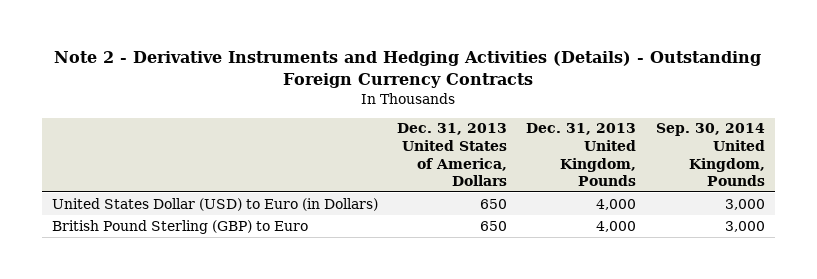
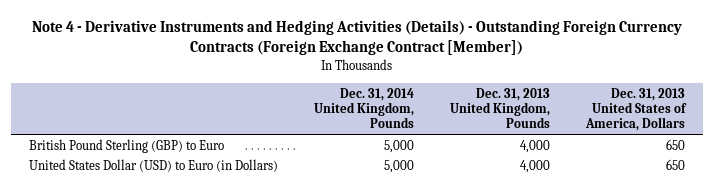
[54,51,762,88] Note 2 - Derivative Instruments and Hedging Activities (Details) - Outstanding Foreign Currency Contracts -> [32,19,683,56] Note 4 - Derivative Instruments and Hedging Activities (Details) - Outstanding Foreign Currency Contracts (Foreign Exchange Contract [Member])
[655,123,765,187] Sep. 30, 2014 United Kingdom, Pounds -> none
none -> [314,87,415,129] Dec. 31, 2014 United Kingdom, Pounds
[51,197,378,211] United States Dollar (USD) to Euro (in Dollars) -> [29,158,279,172] United States Dollar (USD) to Euro (in Dollars)

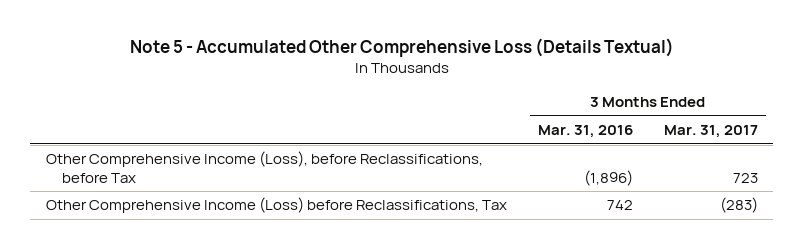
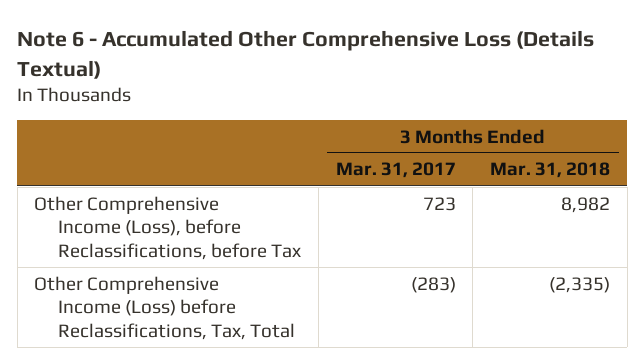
[129,38,674,58] Note 5 - Accumulated Other Comprehensive Loss (Details Textual) -> [17,30,595,79] Note 6 - Accumulated Other Comprehensive Loss (Details Textual)
[537,125,633,139] Mar. 31, 2016 -> none
none -> [490,162,611,179] Mar. 31, 2018
[45,197,507,214] Other Comprehensive Income (Loss) before Reclassifications, Tax -> [34,275,296,340] Other Comprehensive Income (Loss) before Reclassifications, Tax, Total

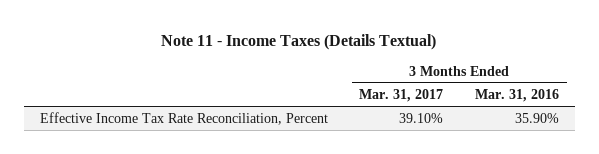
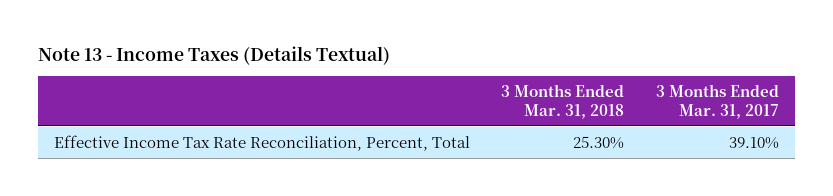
[161,33,437,50] Note 11 - Income Taxes (Details Textual) -> [37,45,390,65] Note 13 - Income Taxes (Details Textual)
[475,89,560,103] Mar. 31, 2016 -> none
none -> [501,83,625,120] 3 Months Ended Mar. 31, 2018
[39,112,328,126] Effective Income Tax Rate Reconciliation, Percent -> [53,134,470,151] Effective Income Tax Rate Reconciliation, Percent, Total

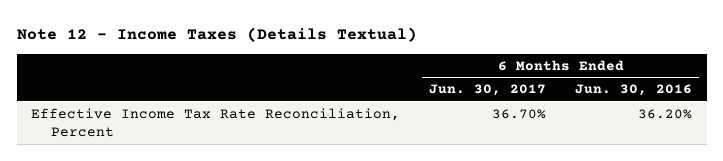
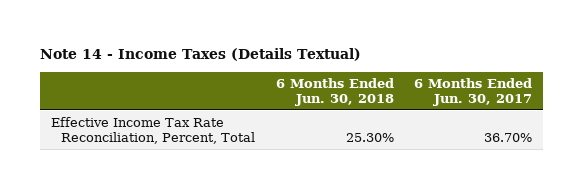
[16,27,417,43] Note 12 - Income Taxes (Details Textual) -> [40,48,362,62] Note 14 - Income Taxes (Details Textual)
[575,84,693,97] Jun. 30, 2016 -> none
none -> [275,77,394,106] 6 Months Ended Jun. 30, 2018
[31,107,401,138] Effective Income Tax Rate Reconciliation, Percent -> [50,116,255,145] Effective Income Tax Rate Reconciliation, Percent, Total

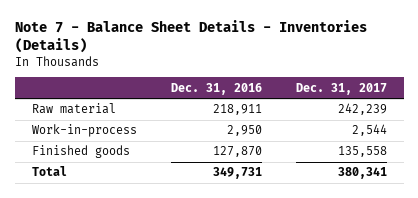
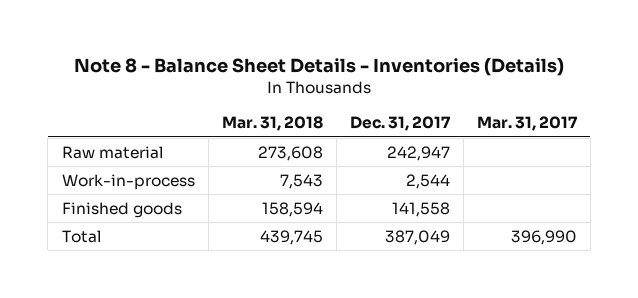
[14,20,367,54] Note 7 - Balance Sheet Details - Inventories (Details) -> [74,58,565,77] Note 8 - Balance Sheet Details - Inventories (Details)
[170,82,262,95] Dec. 31, 2016 -> none
none -> [221,116,323,132] Mar. 31, 2018
none -> [476,116,578,132] Mar. 31, 2017
[337,103,387,116] 242,239 -> [386,145,450,161] 242,947
[337,146,387,158] 135,558 -> [391,201,450,217] 141,558
[337,167,387,180] 380,341 -> [384,229,450,245] 387,049

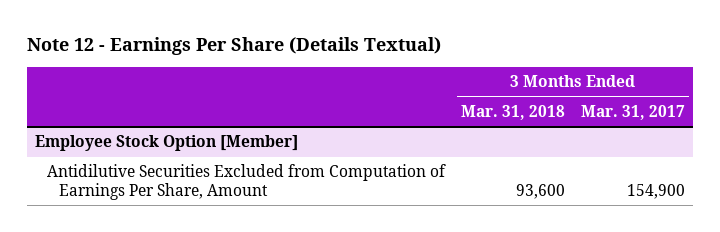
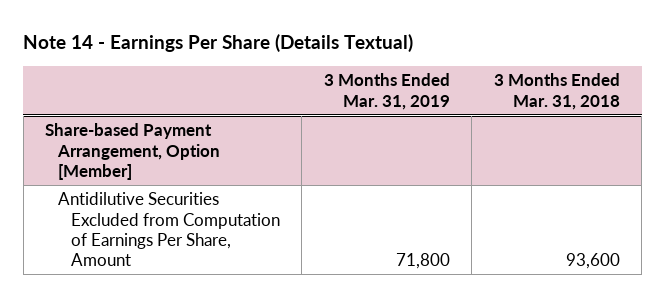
[27,37,442,56] Note 12 - Earnings Per Share (Details Textual) -> [23,34,414,53] Note 14 - Earnings Per Share (Details Textual)
[581,105,686,121] Mar. 31, 2017 -> none
none -> [323,73,450,110] 3 Months Ended Mar. 31, 2019
[35,135,299,152] Employee Stock Option [Member] -> [45,123,221,180] Share-based Payment Arrangement, Option [Member]

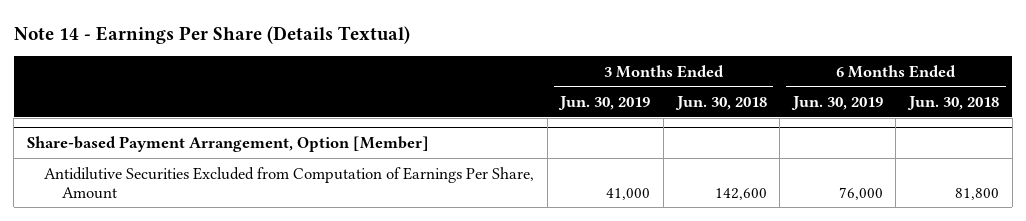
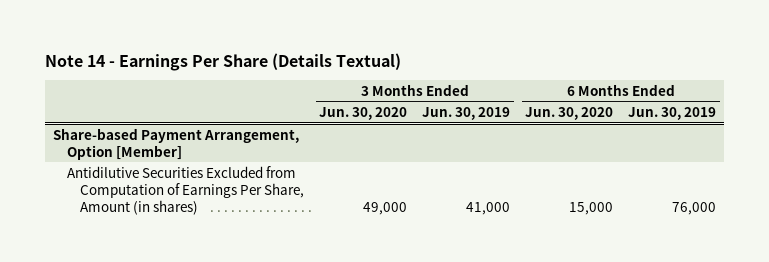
[674,95,767,110] Jun. 30, 2018 -> none
[907,95,1000,110] Jun. 30, 2018 -> none
none -> [319,107,408,121] Jun. 30, 2020
none -> [525,107,614,121] Jun. 30, 2020
[44,166,535,199] Antidilutive Securities Excluded from Computation of Earnings Per Share, Amount -> [66,165,305,215] Antidilutive Securities Excluded from Computation of Earnings Per Share, Amount (in shares)

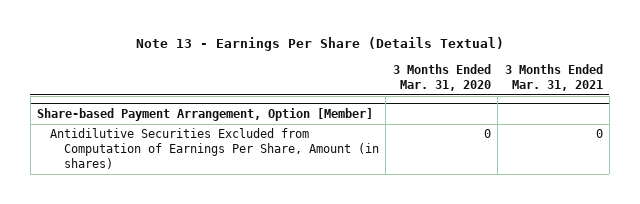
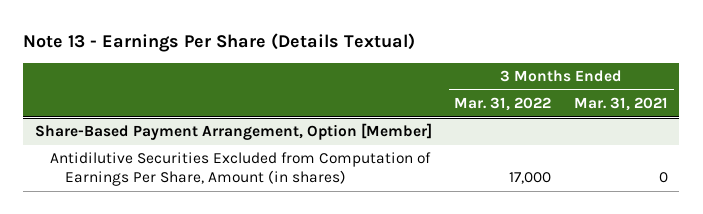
[392,63,491,91] 3 Months Ended Mar. 31, 2020 -> none
none -> [454,97,552,112] Mar. 31, 2022
[37,107,374,121] Share-based Payment Arrangement, Option [Member] -> [34,123,432,141] Share-Based Payment Arrangement, Option [Member]

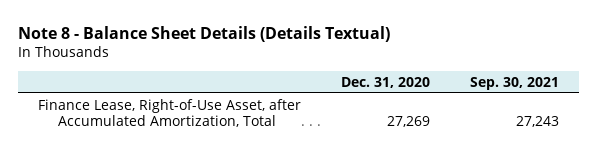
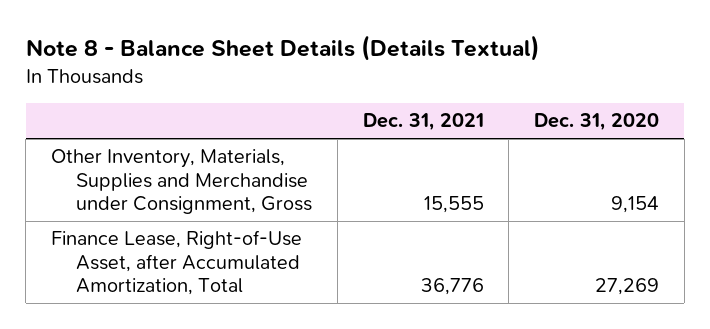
[469,76,559,90] Sep. 30, 2021 -> none
none -> [362,113,484,132] Dec. 31, 2021
none -> [50,149,313,215] Other Inventory, Materials, Supplies and Merchandise under Consignment, Gross

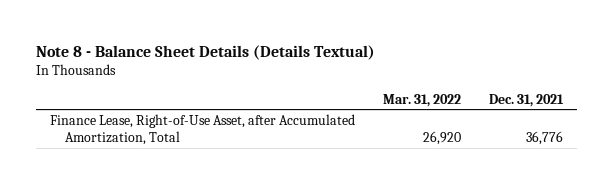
[533,113,659,132] Dec. 31, 2020 -> none
none -> [382,93,461,107] Mar. 31, 2022
[50,149,313,215] Other Inventory, Materials, Supplies and Merchandise under Consignment, Gross -> none

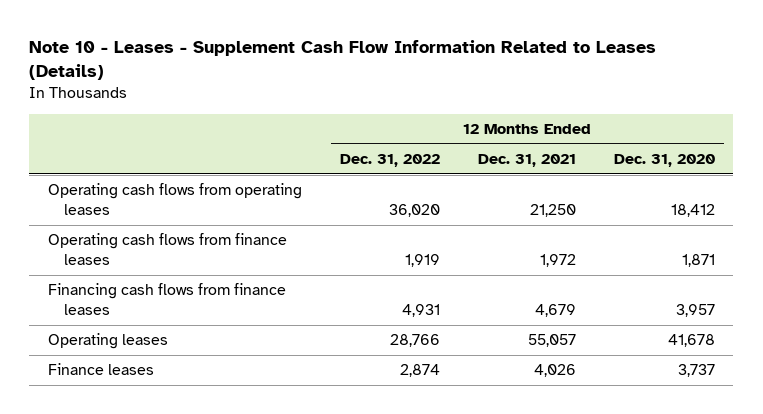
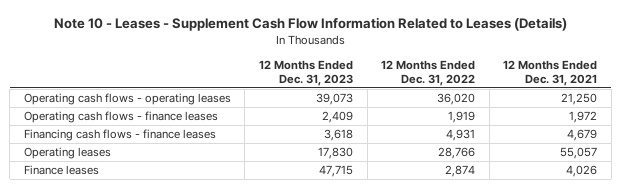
[613,154,715,168] Dec. 31, 2020 -> none
none -> [258,59,353,86] 12 Months Ended Dec. 31, 2023
[48,183,303,215] Operating cash flows from operating leases -> [23,93,231,106] Operating cash flows - operating leases
[48,233,288,265] Operating cash flows from finance leases -> [23,111,218,124] Operating cash flows - finance leases
[48,283,287,315] Financing cash flows from finance leases -> [23,129,216,142] Financing cash flows - finance leases

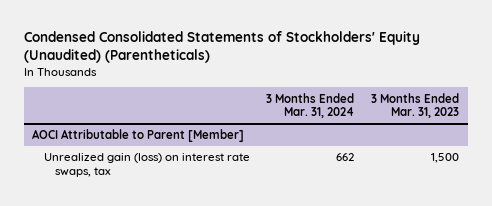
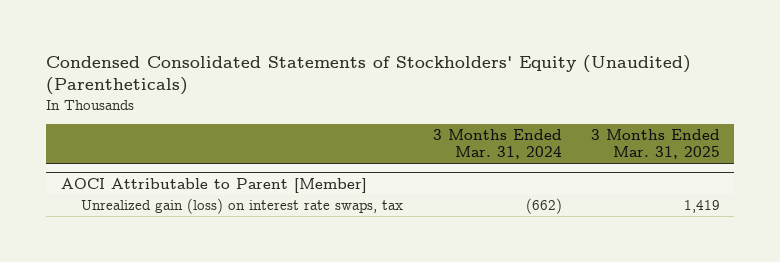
[371,92,460,119] 3 Months Ended Mar. 31, 2023 -> none
none -> [590,128,720,160] 3 Months Ended Mar. 31, 2025
[336,153,355,162] 662 -> [525,197,562,214] (662)

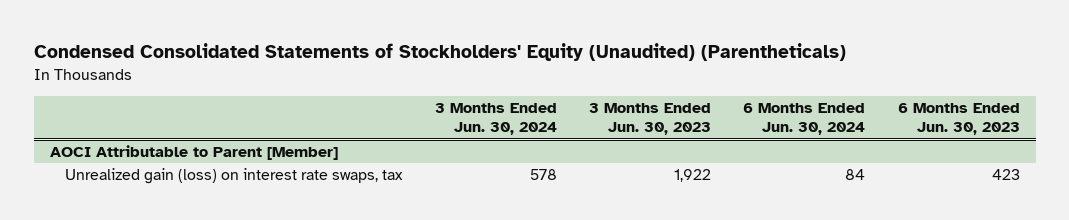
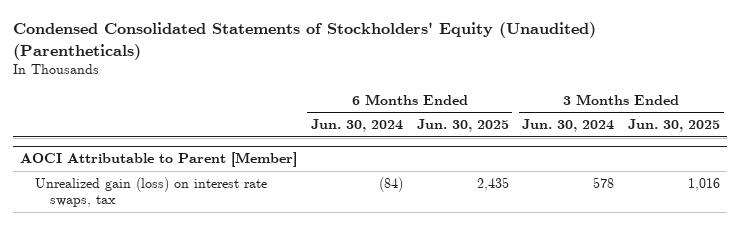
[588,102,711,136] 3 Months Ended Jun. 30, 2023 -> none
[897,102,1020,136] 6 Months Ended Jun. 30, 2023 -> none
none -> [416,119,509,133] Jun. 30, 2025
none -> [628,119,721,133] Jun. 30, 2025
[845,169,866,181] 84 -> [378,176,403,192] (84)

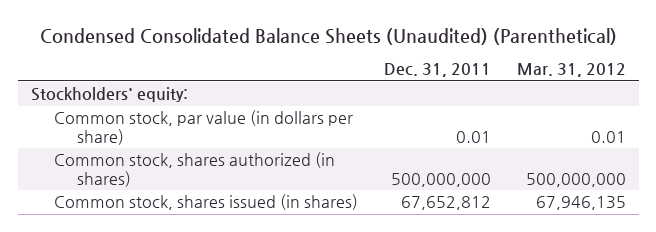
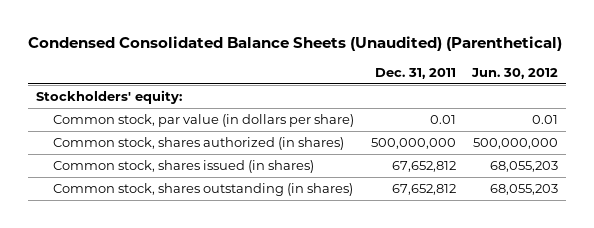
[516,63,626,78] Mar. 31, 2012 -> none
none -> [471,67,559,79] Jun. 30, 2012
none -> [53,183,354,197] Common stock, shares outstanding (in shares)

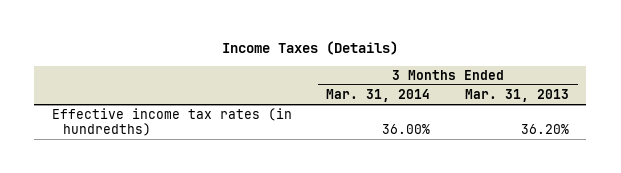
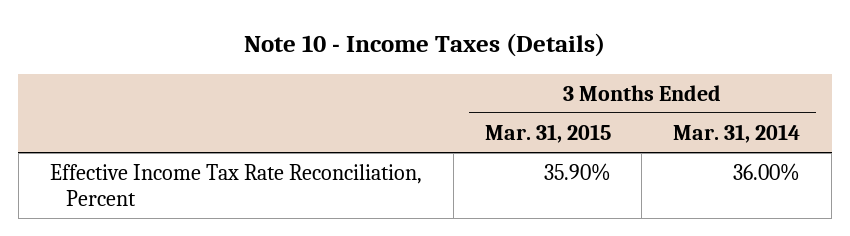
[222,41,399,56] Income Taxes (Details) -> [244,33,606,58] Note 10 - Income Taxes (Details)
[465,88,570,102] Mar. 31, 2013 -> none
none -> [484,123,611,143] Mar. 31, 2015
[51,108,292,137] Effective income tax rates (in hundredths) -> [49,164,422,206] Effective Income Tax Rate Reconciliation, Percent

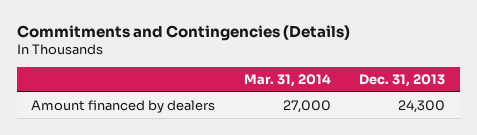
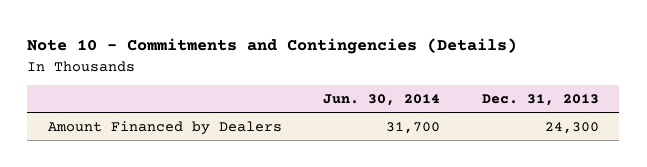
[17,25,351,42] Commitments and Contingencies (Details) -> [27,38,518,55] Note 10 - Commitments and Contingencies (Details)
[243,74,331,88] Mar. 31, 2014 -> none
none -> [323,94,441,107] Jun. 30, 2014
[31,99,216,113] Amount financed by dealers -> [47,120,282,135] Amount Financed by Dealers

